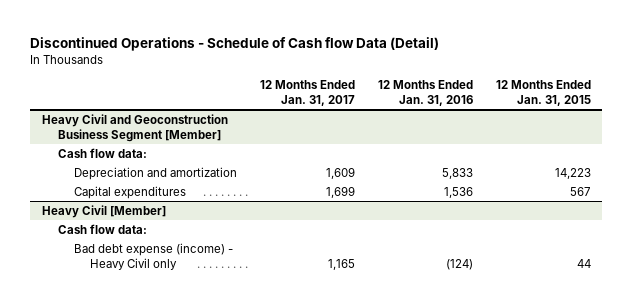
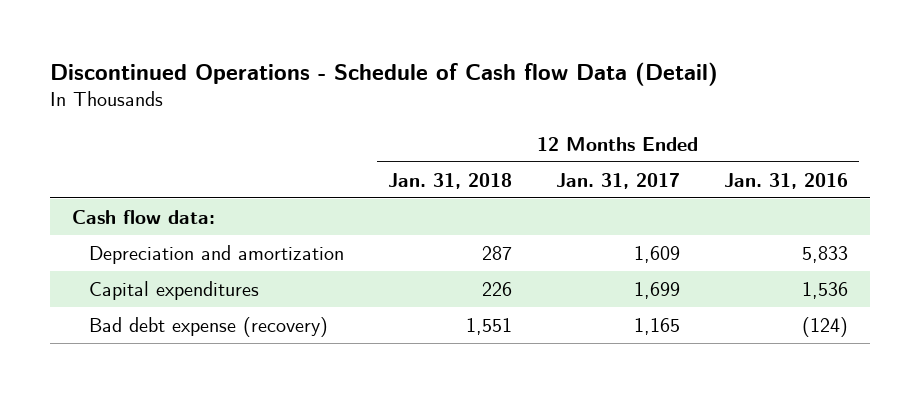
[495,80,591,107] 12 Months Ended Jan. 31, 2015 -> none
none -> [388,172,513,189] Jan. 31, 2018
[41,113,228,142] Heavy Civil and Geoconstruction Business Segment [Member] -> none
[41,204,166,218] Heavy Civil [Member] -> none
[57,223,147,234] Cash flow data: -> none
[73,242,233,270] Bad debt expense (income) - Heavy Civil only -> [88,316,328,337] Bad debt expense (recovery)

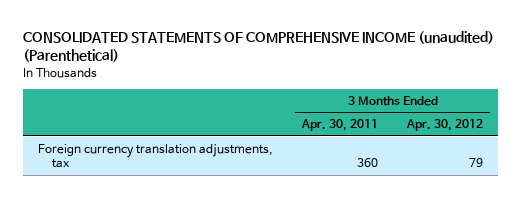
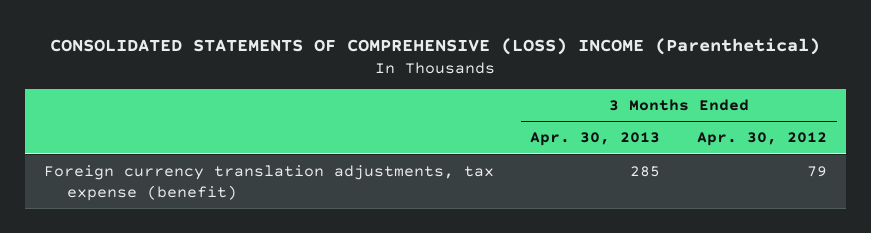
[23,30,495,63] CONSOLIDATED STATEMENTS OF COMPREHENSIVE INCOME (unaudited) (Parenthetical) -> [50,37,821,55] CONSOLIDATED STATEMENTS OF COMPREHENSIVE (LOSS) INCOME (Parenthetical)
[300,119,378,132] Apr. 30, 2011 -> none
none -> [530,132,661,147] Apr. 30, 2013
[37,144,273,169] Foreign currency translation adjustments, tax -> [43,164,494,202] Foreign currency translation adjustments, tax expense (benefit)

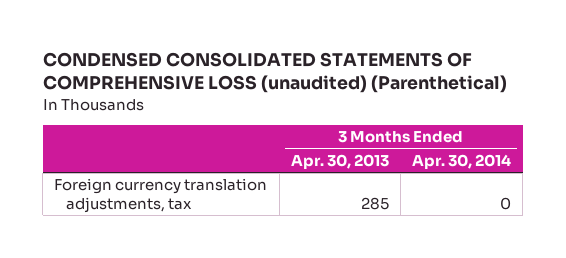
[50,37,821,55] CONSOLIDATED STATEMENTS OF COMPREHENSIVE (LOSS) INCOME (Parenthetical) -> [42,52,507,94] CONDENSED CONSOLIDATED STATEMENTS OF COMPREHENSIVE LOSS (unaudited) (Parenthetical)
[697,132,828,147] Apr. 30, 2012 -> none
none -> [412,153,512,169] Apr. 30, 2014
[43,164,494,202] Foreign currency translation adjustments, tax expense (benefit) -> [54,178,268,214] Foreign currency translation adjustments, tax

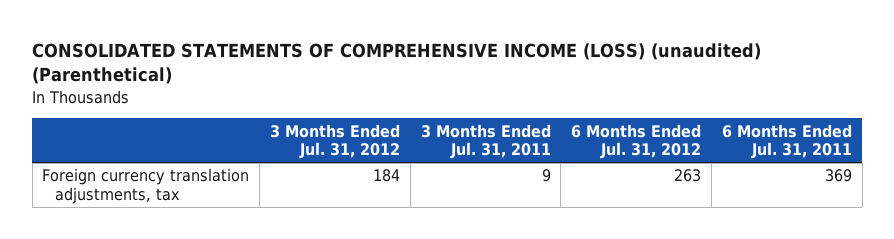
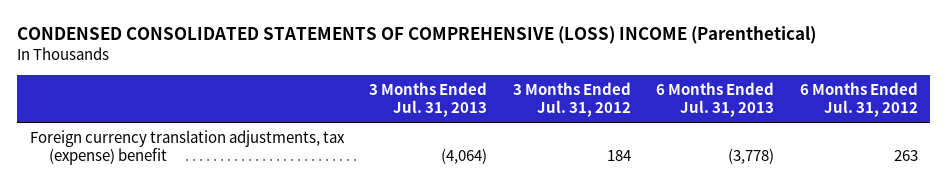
[32,42,762,85] CONSOLIDATED STATEMENTS OF COMPREHENSIVE INCOME (LOSS) (unaudited) (Parenthetical) -> [17,26,817,45] CONDENSED CONSOLIDATED STATEMENTS OF COMPREHENSIVE (LOSS) INCOME (Parenthetical)
[420,123,551,160] 3 Months Ended Jul. 31, 2011 -> none
[721,123,852,160] 6 Months Ended Jul. 31, 2011 -> none
none -> [369,81,488,118] 3 Months Ended Jul. 31, 2013
none -> [656,81,775,118] 6 Months Ended Jul. 31, 2013
[42,168,250,204] Foreign currency translation adjustments, tax -> [29,129,345,166] Foreign currency translation adjustments, tax (expense) benefit

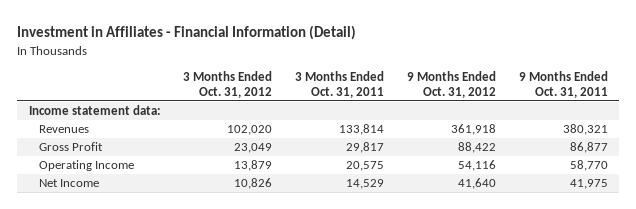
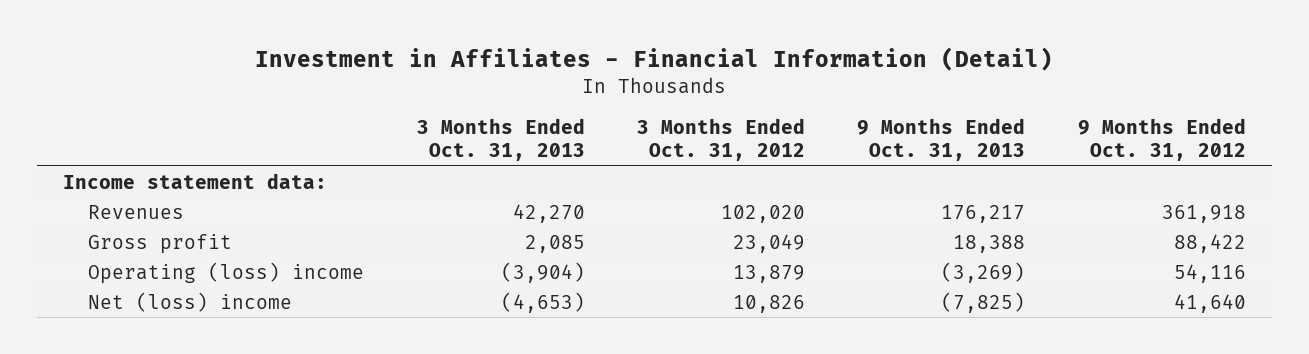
[295,70,385,98] 3 Months Ended Oct. 31, 2011 -> none
[518,70,608,98] 9 Months Ended Oct. 31, 2011 -> none
none -> [416,117,585,162] 3 Months Ended Oct. 31, 2013
none -> [857,117,1026,162] 9 Months Ended Oct. 31, 2013
[38,142,103,152] Gross Profit -> [88,233,233,254] Gross profit
[38,160,134,172] Operating Income -> [88,261,365,284] Operating (loss) income
[38,179,99,188] Net Income -> [88,291,293,312] Net (loss) income

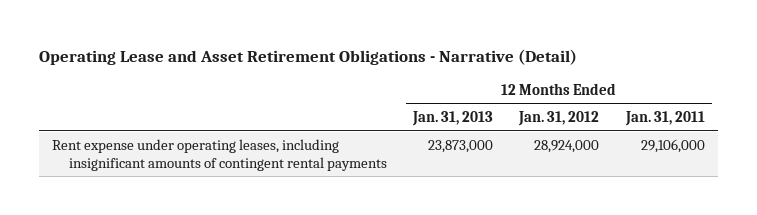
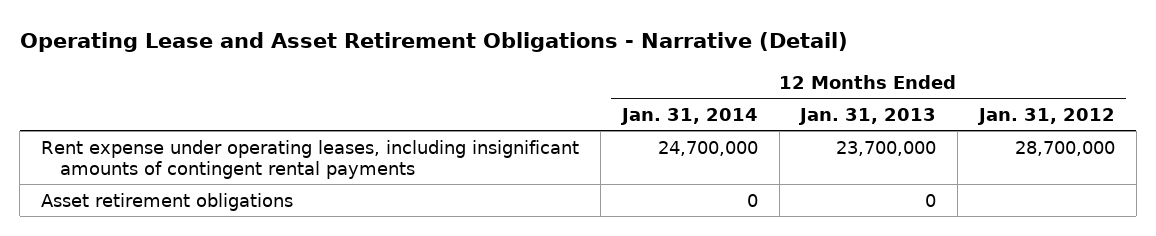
[624,111,705,127] Jan. 31, 2011 -> none
none -> [619,107,758,125] Jan. 31, 2014
[428,140,494,154] 23,873,000 -> [836,140,937,156] 23,700,000
[534,140,600,154] 28,924,000 -> [1014,140,1115,156] 28,700,000
none -> [41,192,294,211] Asset retirement obligations

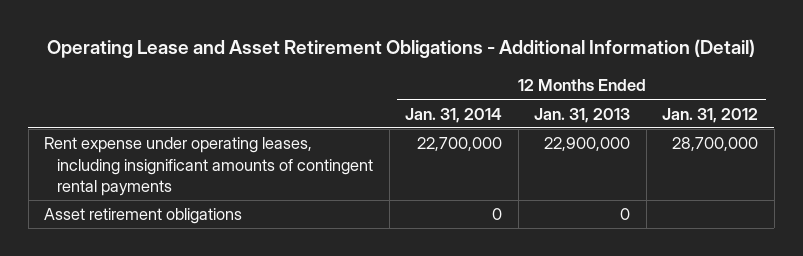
[19,31,848,52] Operating Lease and Asset Retirement Obligations - Narrative (Detail) -> [47,39,756,59] Operating Lease and Asset Retirement Obligations - Additional Information (Detail)
[657,140,758,156] 24,700,000 -> [417,137,503,152] 22,700,000
[836,140,937,156] 23,700,000 -> [544,137,631,152] 22,900,000

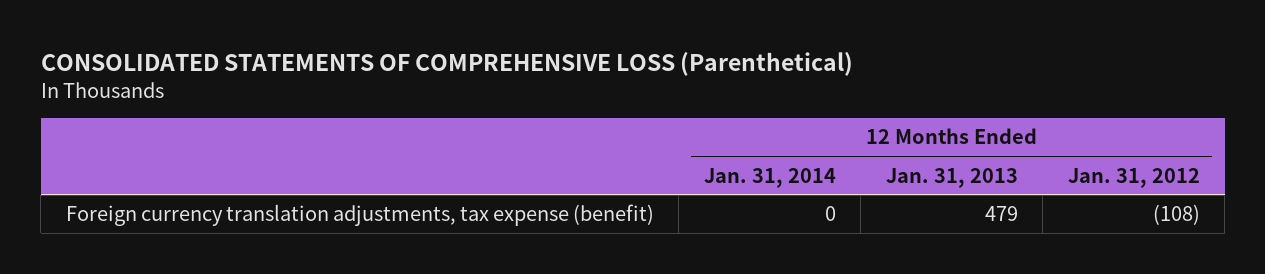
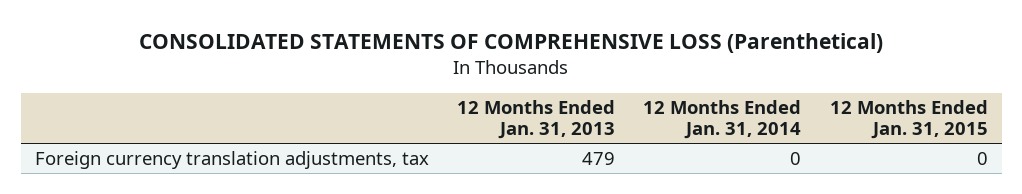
[1067,167,1200,188] Jan. 31, 2012 -> none
none -> [829,100,988,140] 12 Months Ended Jan. 31, 2015
[65,204,654,227] Foreign currency translation adjustments, tax expense (benefit) -> [34,151,429,170] Foreign currency translation adjustments, tax

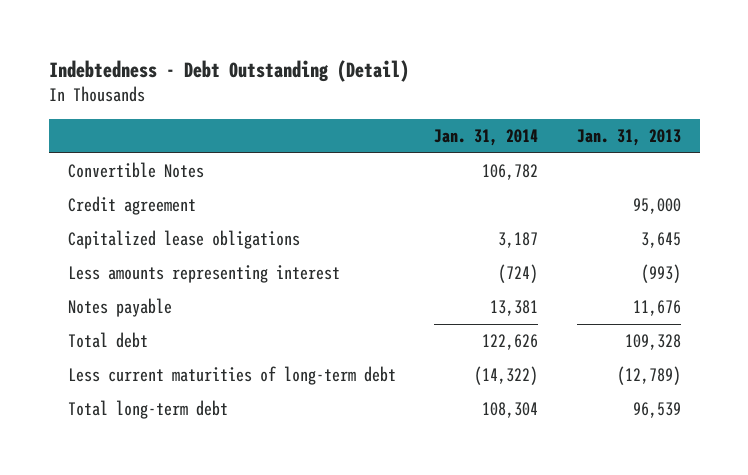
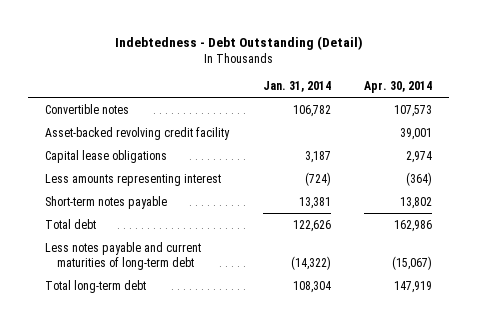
[576,129,681,147] Jan. 31, 2013 -> none
none -> [364,81,433,94] Apr. 30, 2014
[67,196,196,216] Credit agreement -> none
[67,162,204,179] Convertible Notes -> [45,103,130,114] Convertible notes
none -> [45,126,231,140] Asset-backed revolving credit facility
[67,230,300,250] Capitalized lease obligations -> [45,149,168,163] Capital lease obligations
[67,298,172,318] Notes payable -> [45,195,168,209] Short-term notes payable
[67,366,396,386] Less current maturities of long-term debt -> [45,241,202,270] Less notes payable and current maturities of long-term debt

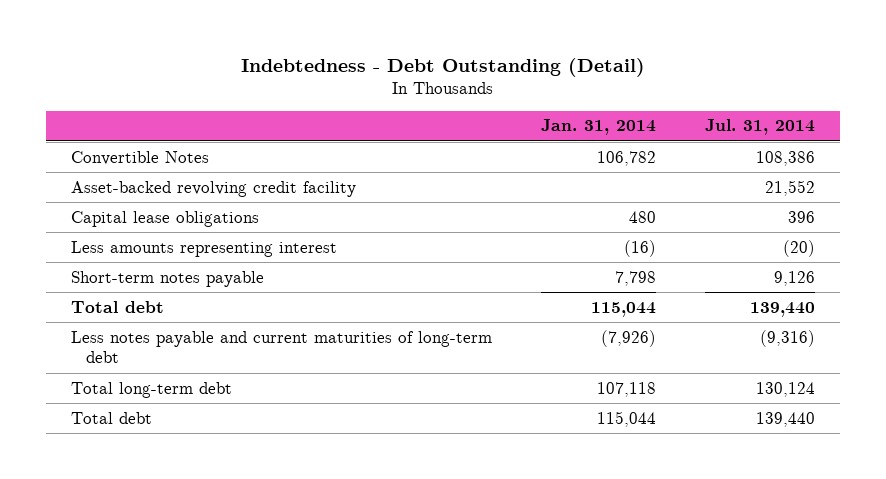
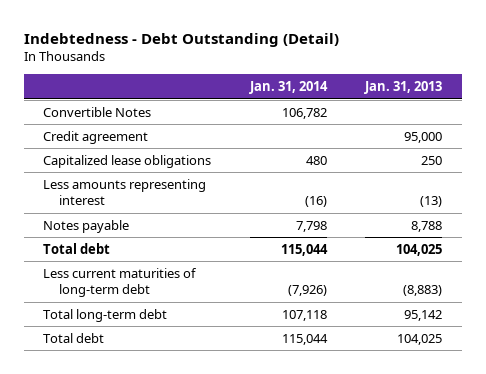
[705,119,816,136] Jul. 31, 2014 -> none
none -> [364,81,443,95] Jan. 31, 2013
[70,180,356,197] Asset-backed revolving credit facility -> none
none -> [43,130,149,144] Credit agreement
[70,210,259,227] Capital lease obligations -> [43,154,212,168] Capitalized lease obligations
[70,270,264,287] Short-term notes payable -> [43,219,130,233] Notes payable
[70,330,492,364] Less notes payable and current maturities of long-term debt -> [43,267,198,297] Less current maturities of long-term debt

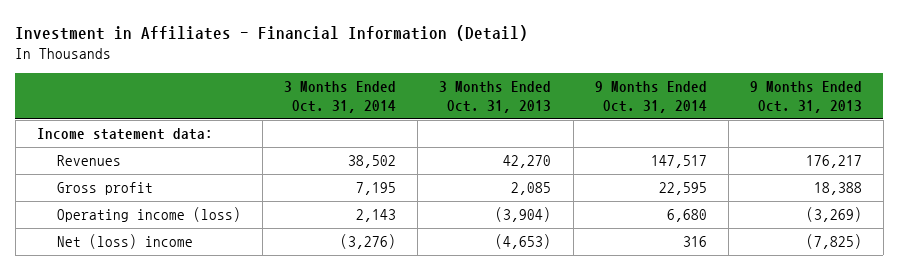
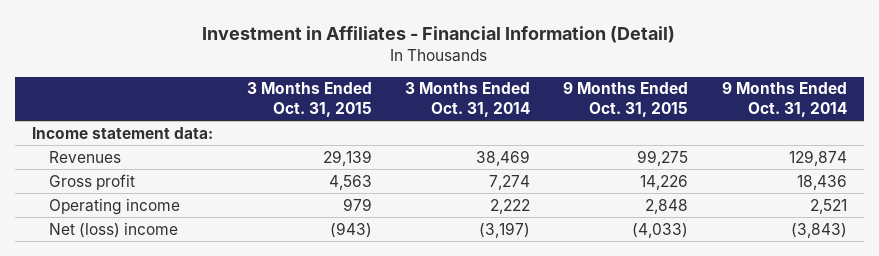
[439,81,552,114] 3 Months Ended Oct. 31, 2013 -> none
[749,81,862,114] 9 Months Ended Oct. 31, 2013 -> none
none -> [246,82,372,118] 3 Months Ended Oct. 31, 2015
none -> [563,82,689,118] 9 Months Ended Oct. 31, 2015
[348,155,397,169] 38,502 -> [475,149,530,166] 38,469
[650,155,707,169] 147,517 -> [788,149,847,166] 129,874
[356,182,397,196] 7,195 -> [488,174,530,190] 7,274
[658,182,707,196] 22,595 -> [796,174,847,190] 18,436
[57,207,242,223] Operating income (loss) -> [48,197,180,215] Operating income
[356,209,397,223] 2,143 -> [489,198,530,214] 2,222
[666,209,707,223] 6,680 -> [809,198,847,214] 2,521
[340,234,397,250] (3,276) -> [478,221,530,238] (3,197)
[682,236,707,248] 316 -> [790,222,847,238] (3,843)

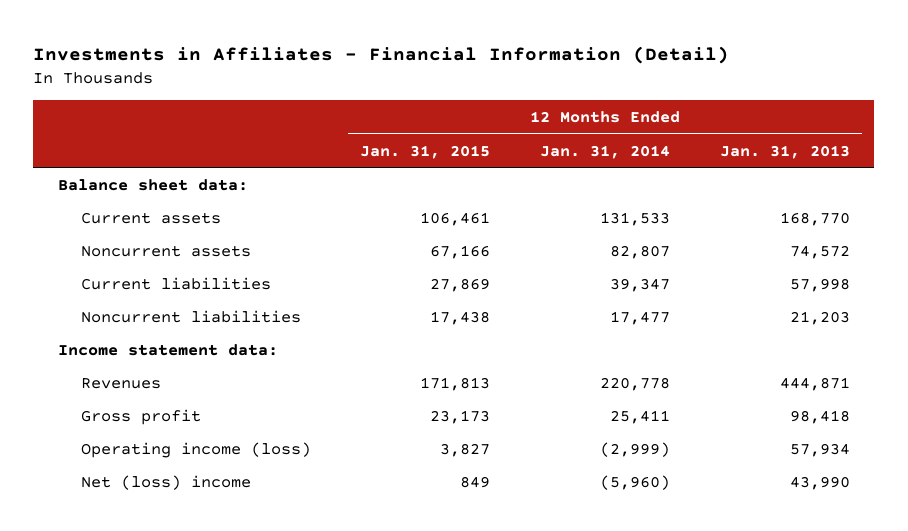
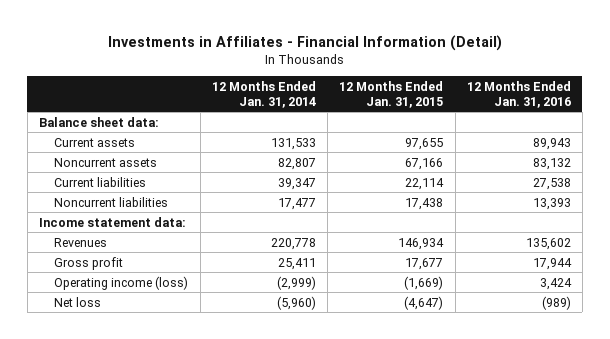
[719,144,850,159] Jan. 31, 2013 -> none
none -> [466,80,571,108] 12 Months Ended Jan. 31, 2016
[420,211,491,226] 106,461 -> [405,137,444,150] 97,655
[430,277,491,292] 27,869 -> [405,177,445,190] 22,114
[420,376,491,391] 171,813 -> [398,237,445,250] 146,934
[430,409,491,424] 23,173 -> [405,257,444,270] 17,677
[440,442,491,457] 3,827 -> [404,275,444,290] (1,669)
[80,474,251,490] Net (loss) income -> [54,296,102,307] Net loss
[460,475,491,488] 849 -> [404,295,444,310] (4,647)

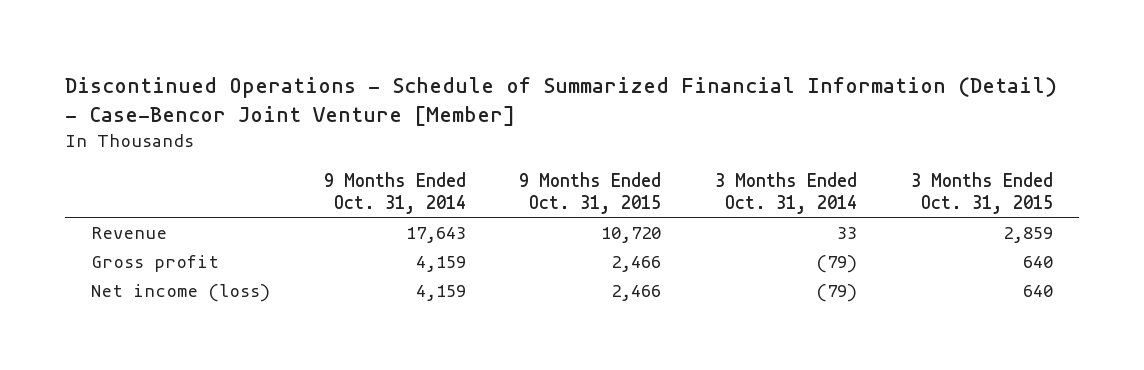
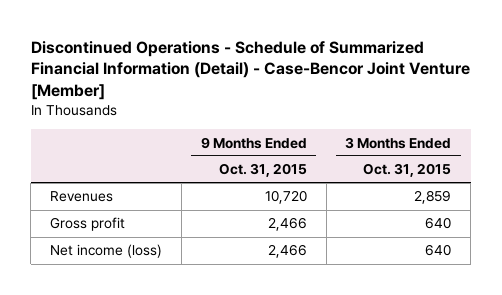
[323,171,466,215] 9 Months Ended Oct. 31, 2014 -> none
[715,171,858,215] 3 Months Ended Oct. 31, 2014 -> none
[91,226,168,239] Revenue -> [50,191,114,203] Revenues

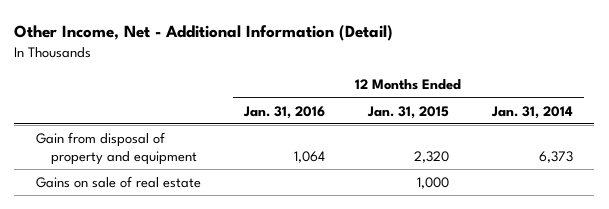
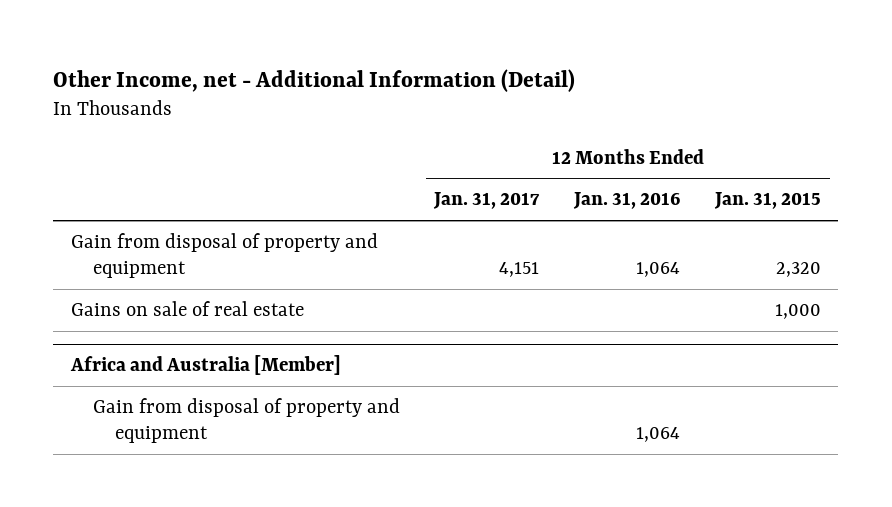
[14,24,394,41] Other Income, Net - Additional Information (Detail) -> [53,68,576,92] Other Income, net - Additional Information (Detail)
[490,105,573,119] Jan. 31, 2014 -> none
none -> [433,192,541,210] Jan. 31, 2017
none -> [69,355,341,376] Africa and Australia [Member]
none -> [92,397,400,444] Gain from disposal of property and equipment

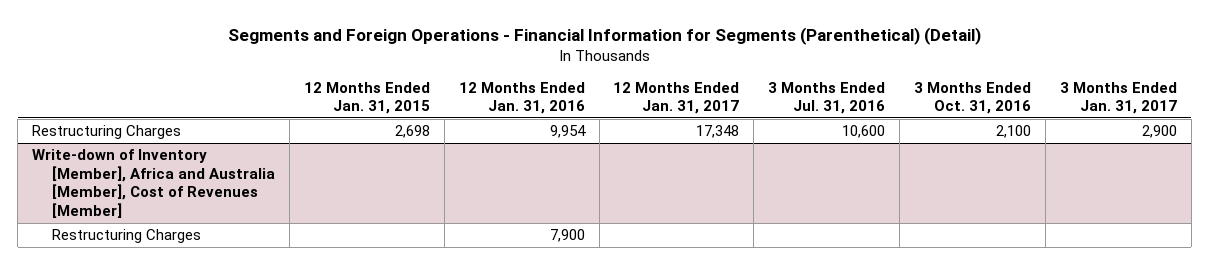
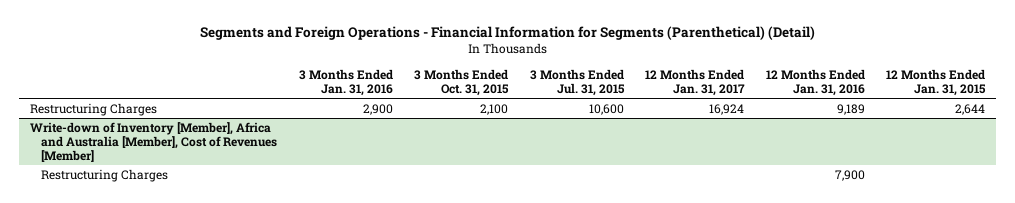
[768,81,886,115] 3 Months Ended Jul. 31, 2016 -> none
[914,81,1032,115] 3 Months Ended Oct. 31, 2016 -> none
[1060,81,1178,115] 3 Months Ended Jan. 31, 2017 -> none
none -> [298,68,393,97] 3 Months Ended Jan. 31, 2016
none -> [414,68,510,97] 3 Months Ended Oct. 31, 2015
none -> [529,68,625,97] 3 Months Ended Jul. 31, 2015
[394,125,430,139] 2,698 -> [955,103,986,115] 2,644
[549,125,586,139] 9,954 -> [836,103,865,115] 9,189
[696,125,740,139] 17,348 -> [709,103,745,115] 16,924

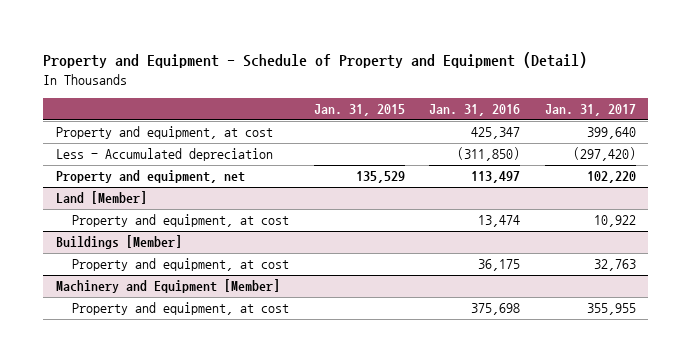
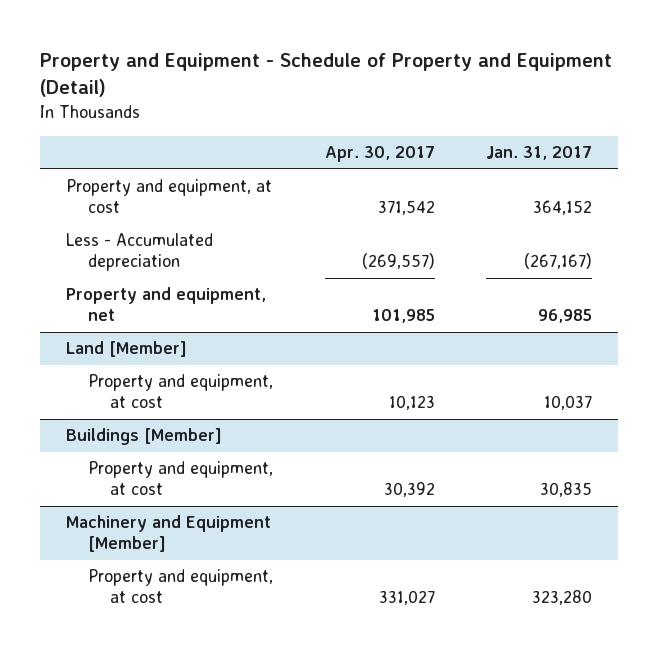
[313,104,405,117] Jan. 31, 2015 -> none
[429,104,521,117] Jan. 31, 2016 -> none
none -> [324,145,435,162] Apr. 30, 2017
[587,127,637,140] 399,640 -> [533,200,593,216] 364,152
[573,147,637,162] (297,420) -> [524,253,593,270] (267,167)
[587,171,637,184] 102,220 -> [538,309,593,324] 96,985
[594,215,637,228] 10,922 -> [544,395,593,411] 10,037
[594,259,637,272] 32,763 -> [540,482,593,498] 30,835
[587,303,637,316] 355,955 -> [532,590,593,606] 323,280

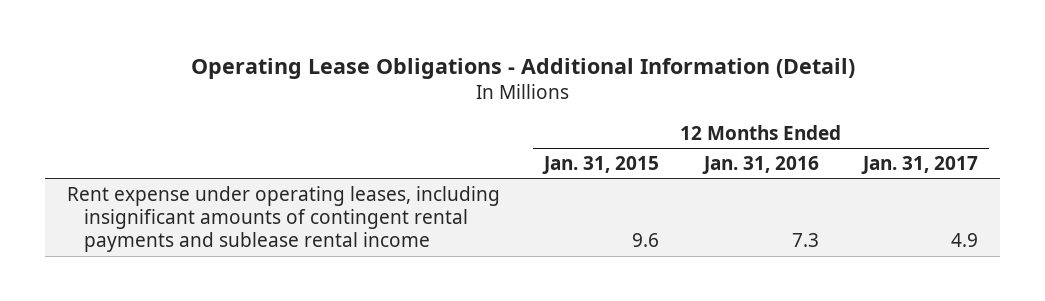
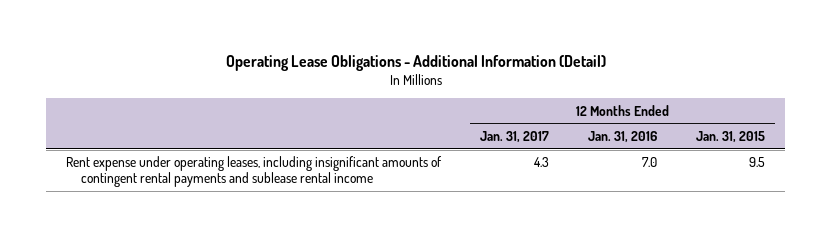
[632,233,660,248] 9.6 -> [749,157,766,168] 9.5
[791,233,819,248] 7.3 -> [642,157,658,168] 7.0
[951,233,979,248] 4.9 -> [534,157,550,168] 4.3

